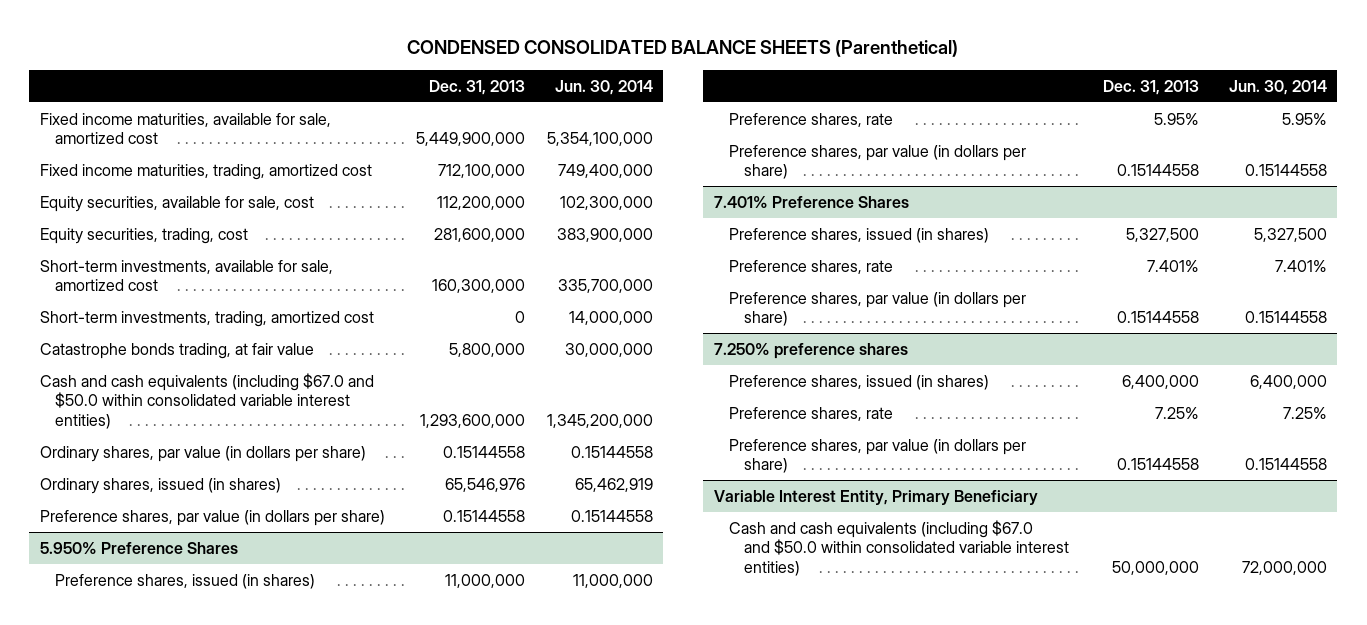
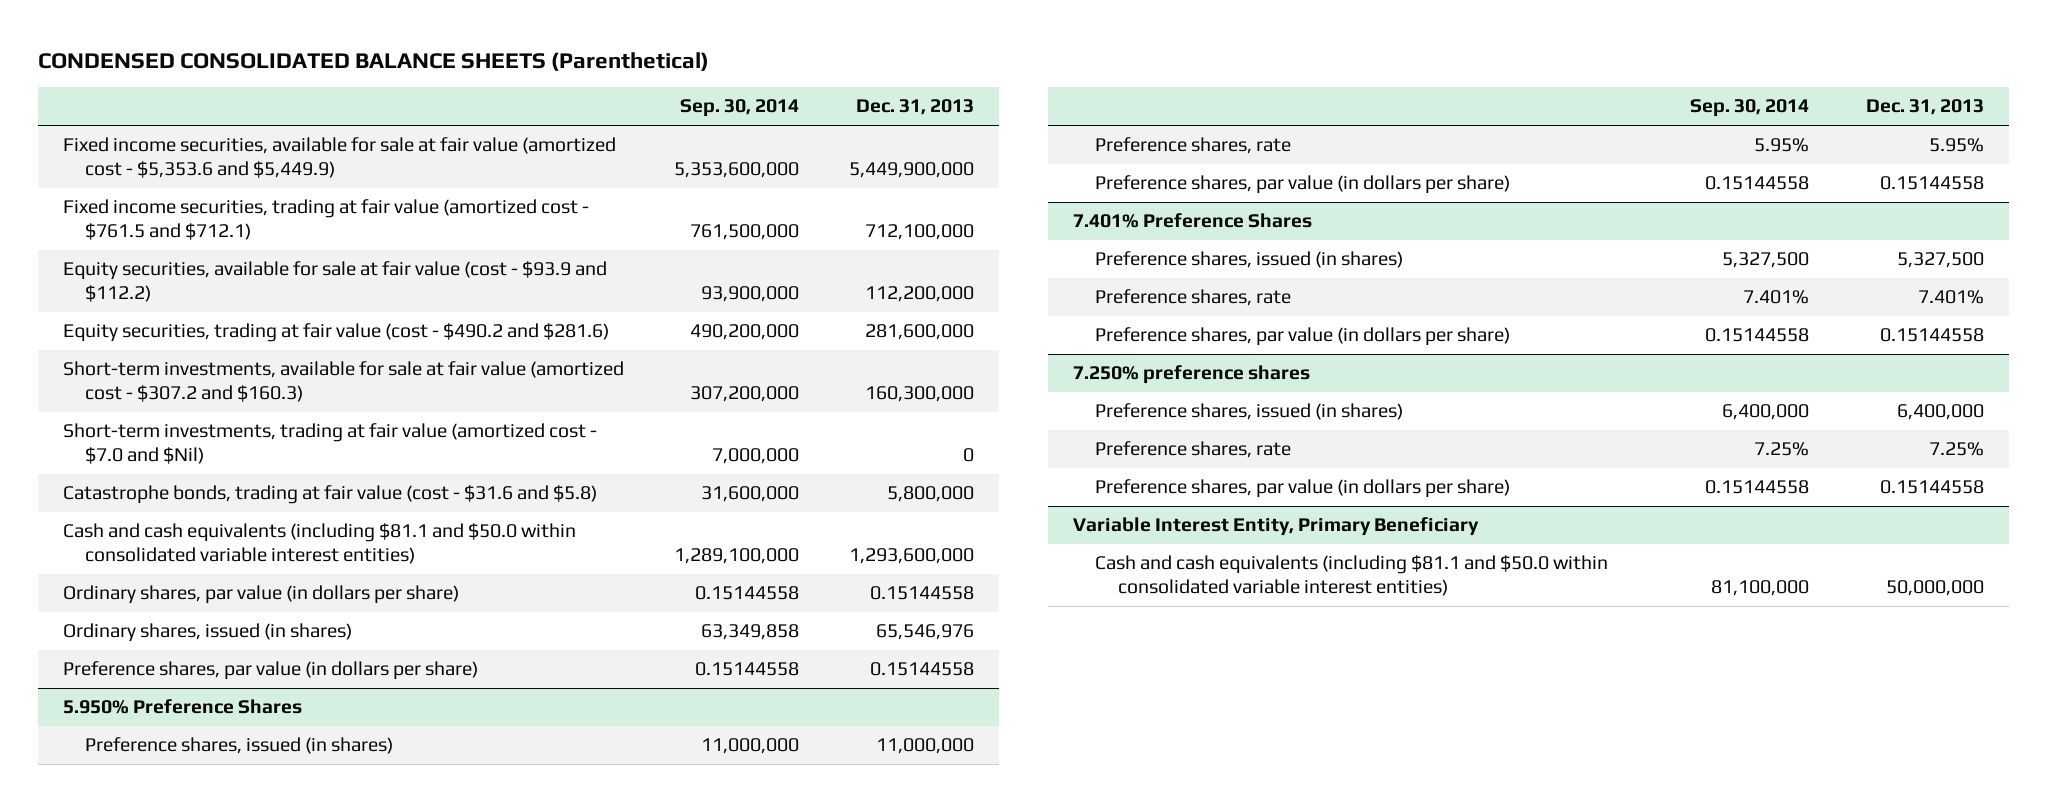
[554,79,653,95] Jun. 30, 2014 -> none
none -> [679,99,799,118] Sep. 30, 2014
[40,112,332,145] Fixed income maturities, available for sale, amortized cost -> [62,137,616,178] Fixed income securities, available for sale at fair value (amortized cost - $5,353.6 and $5,449.9)
[40,163,373,180] Fixed income maturities, trading, amortized cost -> [62,199,589,240] Fixed income securities, trading at fair value (amortized cost - $761.5 and $712.1)
[40,195,315,212] Equity securities, available for sale, cost -> [62,261,607,302] Equity securities, available for sale at fair value (cost - $93.9 and $112.2)
[40,227,249,244] Equity securities, trading, cost -> [62,323,609,343] Equity securities, trading at fair value (cost - $490.2 and $281.6)
[40,259,334,292] Short-term investments, available for sale, amortized cost -> [62,361,624,402] Short-term investments, available for sale at fair value (amortized cost - $307.2 and $160.3)
[40,310,375,327] Short-term investments, trading, amortized cost -> [62,423,597,464] Short-term investments, trading at fair value (amortized cost - $7.0 and $Nil)
[40,342,315,359] Catastrophe bonds trading, at fair value -> [62,485,597,505] Catastrophe bonds, trading at fair value (cost - $31.6 and $5.8)
[40,372,375,429] Cash and cash equivalents (including $67.0 and $50.0 within consolidated variable interest entities) -> [62,523,576,564] Cash and cash equivalents (including $81.1 and $50.0 within consolidated variable interest entities)
[728,519,1069,576] Cash and cash equivalents (including $67.0 and $50.0 within consolidated variable interest entities) -> [1095,555,1609,596] Cash and cash equivalents (including $81.1 and $50.0 within consolidated variable interest entities)

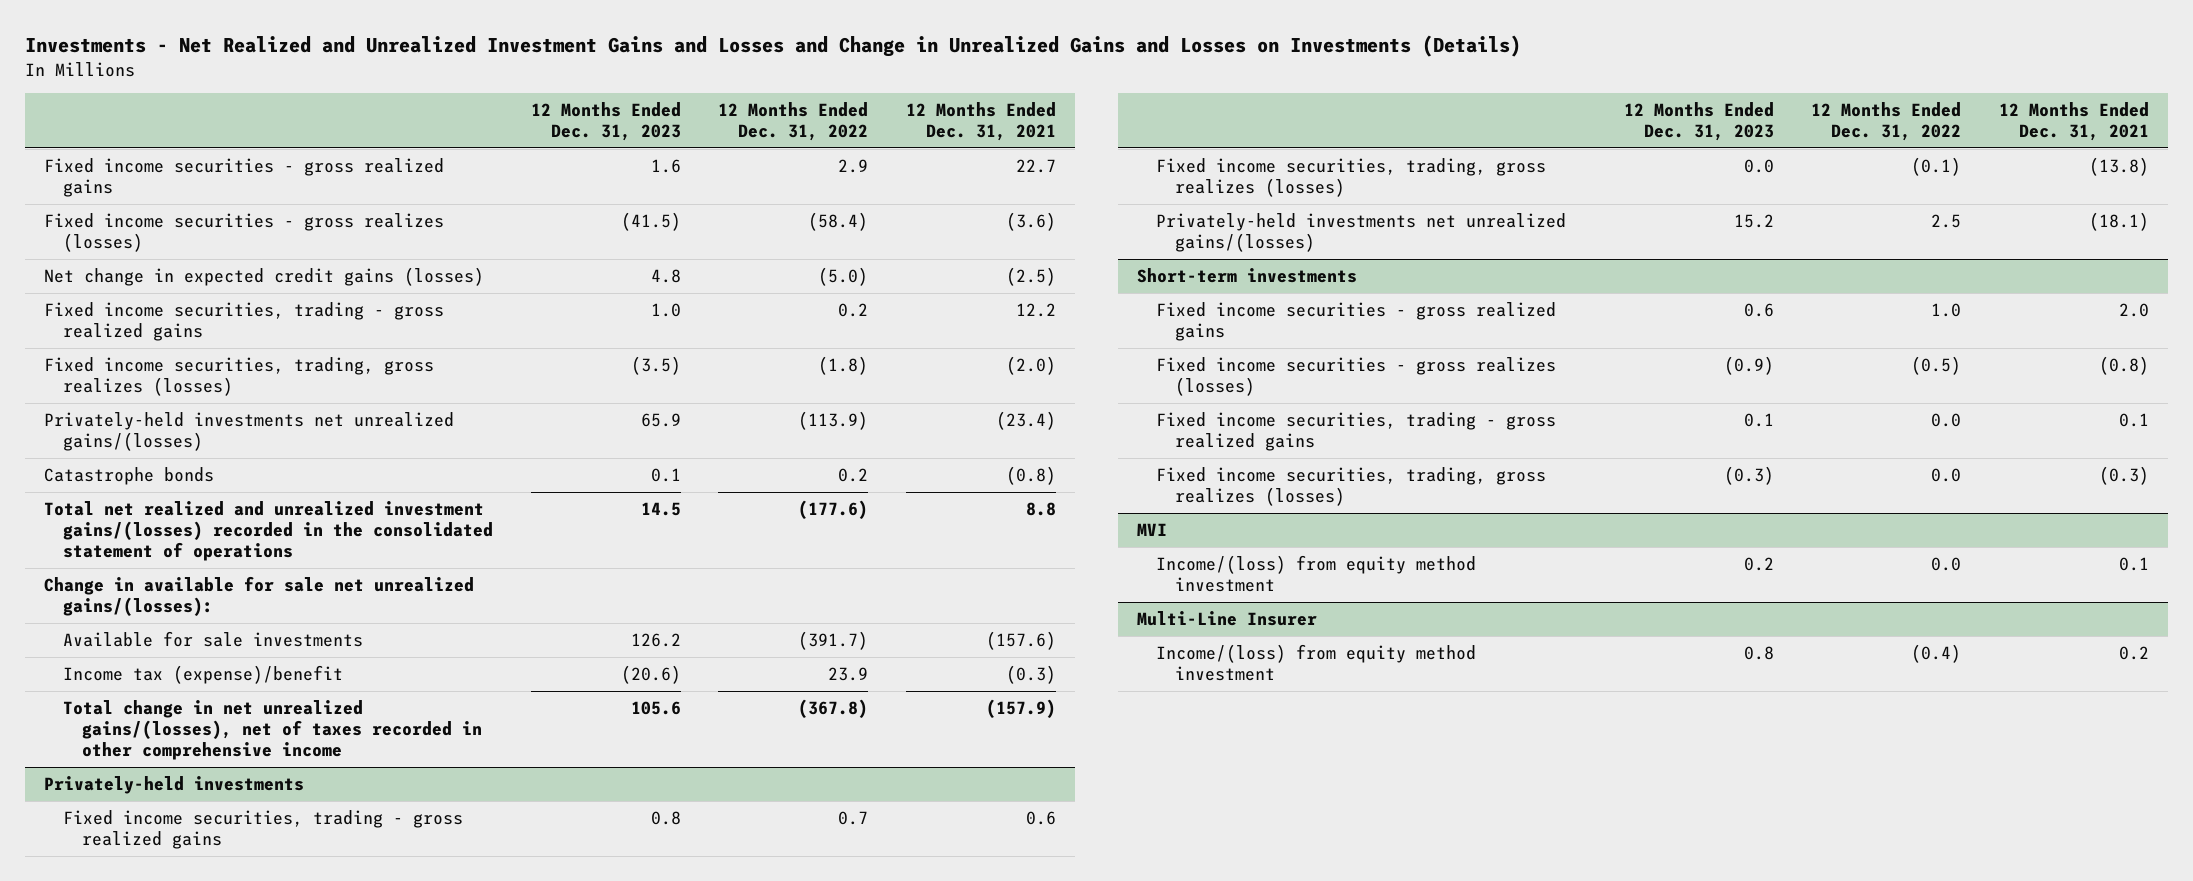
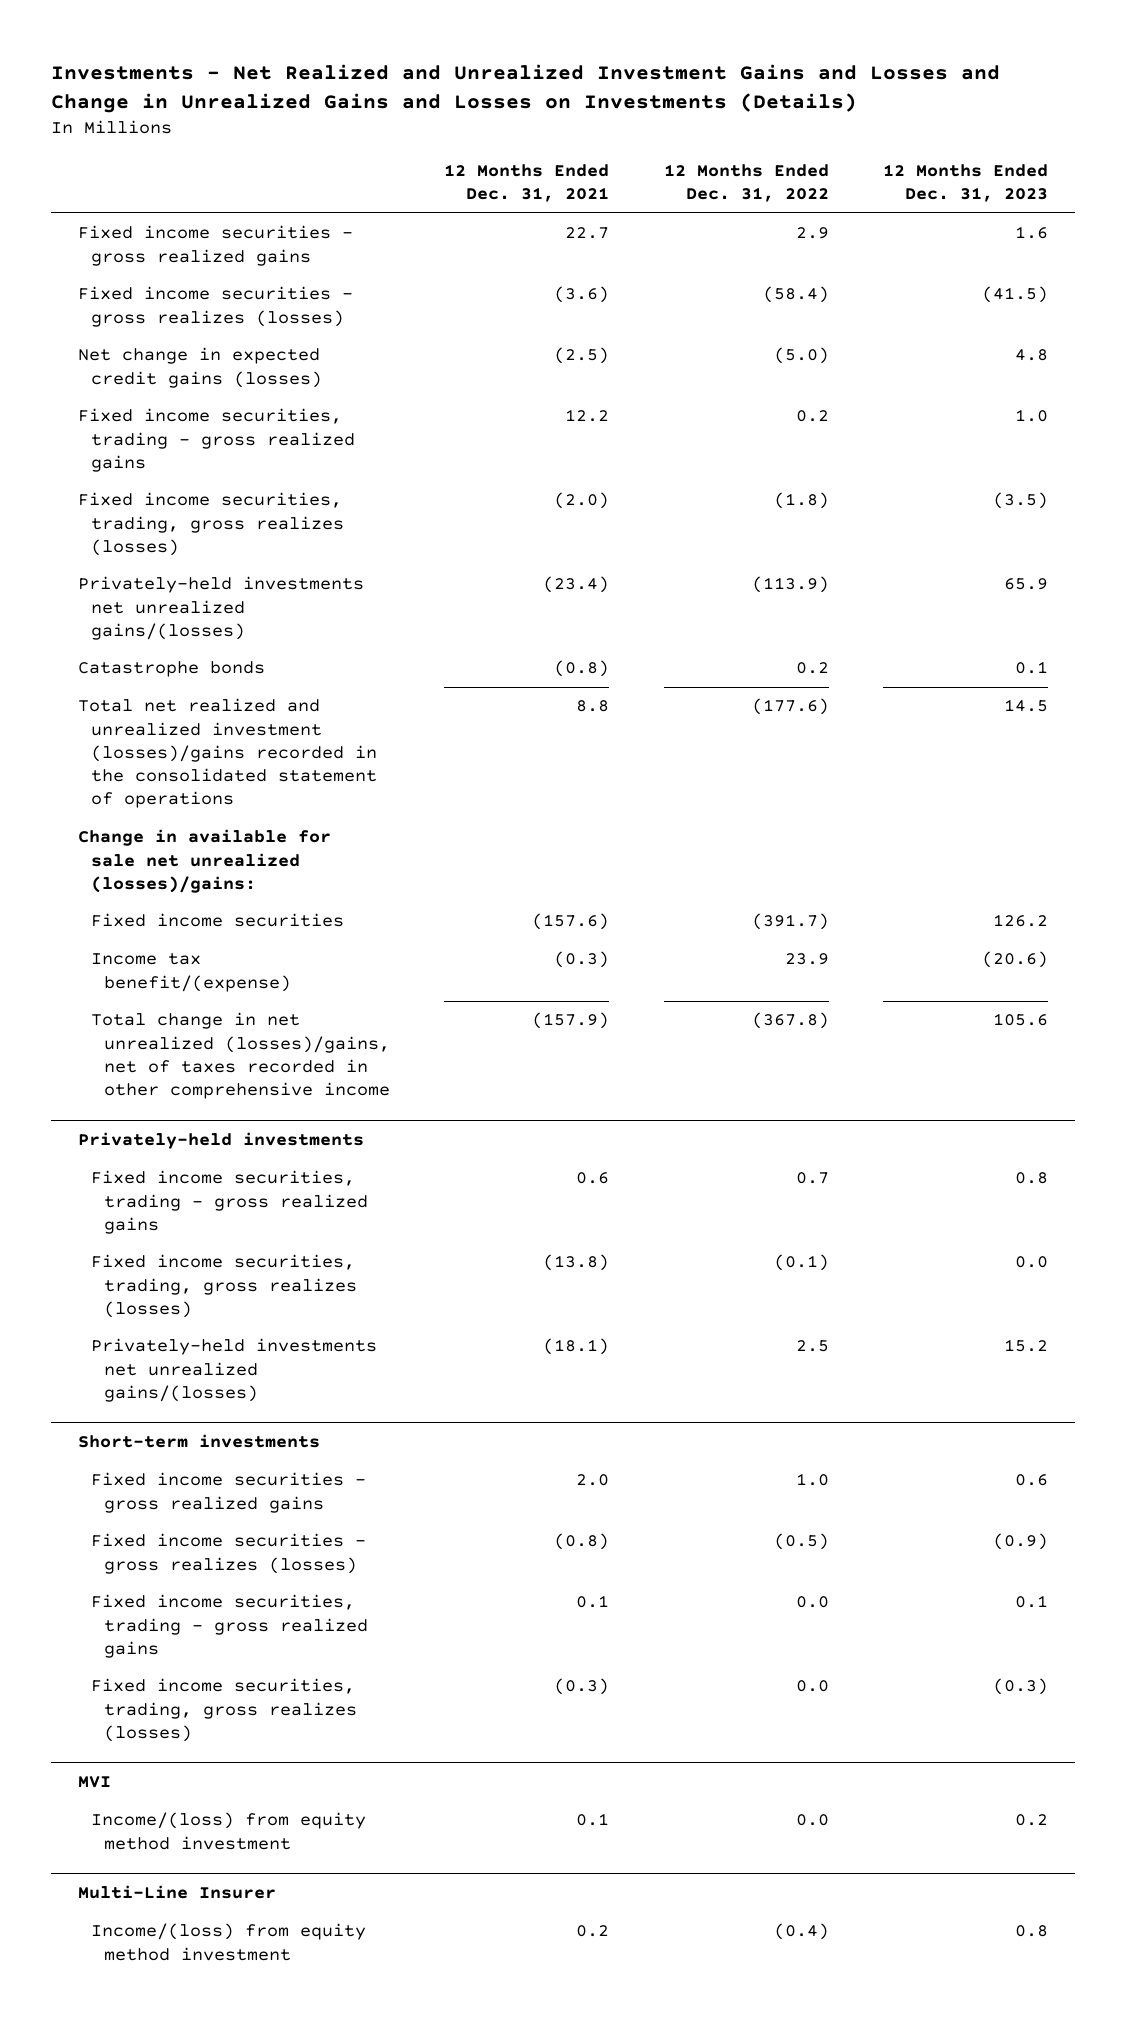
[43,501,494,561] Total net realized and unrealized investment gains/(losses) recorded in the consolidated statement of operations -> [77,698,377,809] Total net realized and unrealized investment (losses)/gains recorded in the consolidated statement of operations
[43,576,474,616] Change in available for sale net unrealized gains/(losses): -> [77,829,331,893] Change in available for sale net unrealized (losses)/gains:
[63,631,364,648] Available for sale investments -> [90,913,344,928] Fixed income securities
[63,665,344,685] Income tax (expense)/benefit -> [90,953,292,992] Income tax benefit/(expense)
[63,700,483,760] Total change in net unrealized gains/(losses), net of taxes recorded in other comprehensive income -> [90,1012,391,1100] Total change in net unrealized (losses)/gains, net of taxes recorded in other comprehensive income

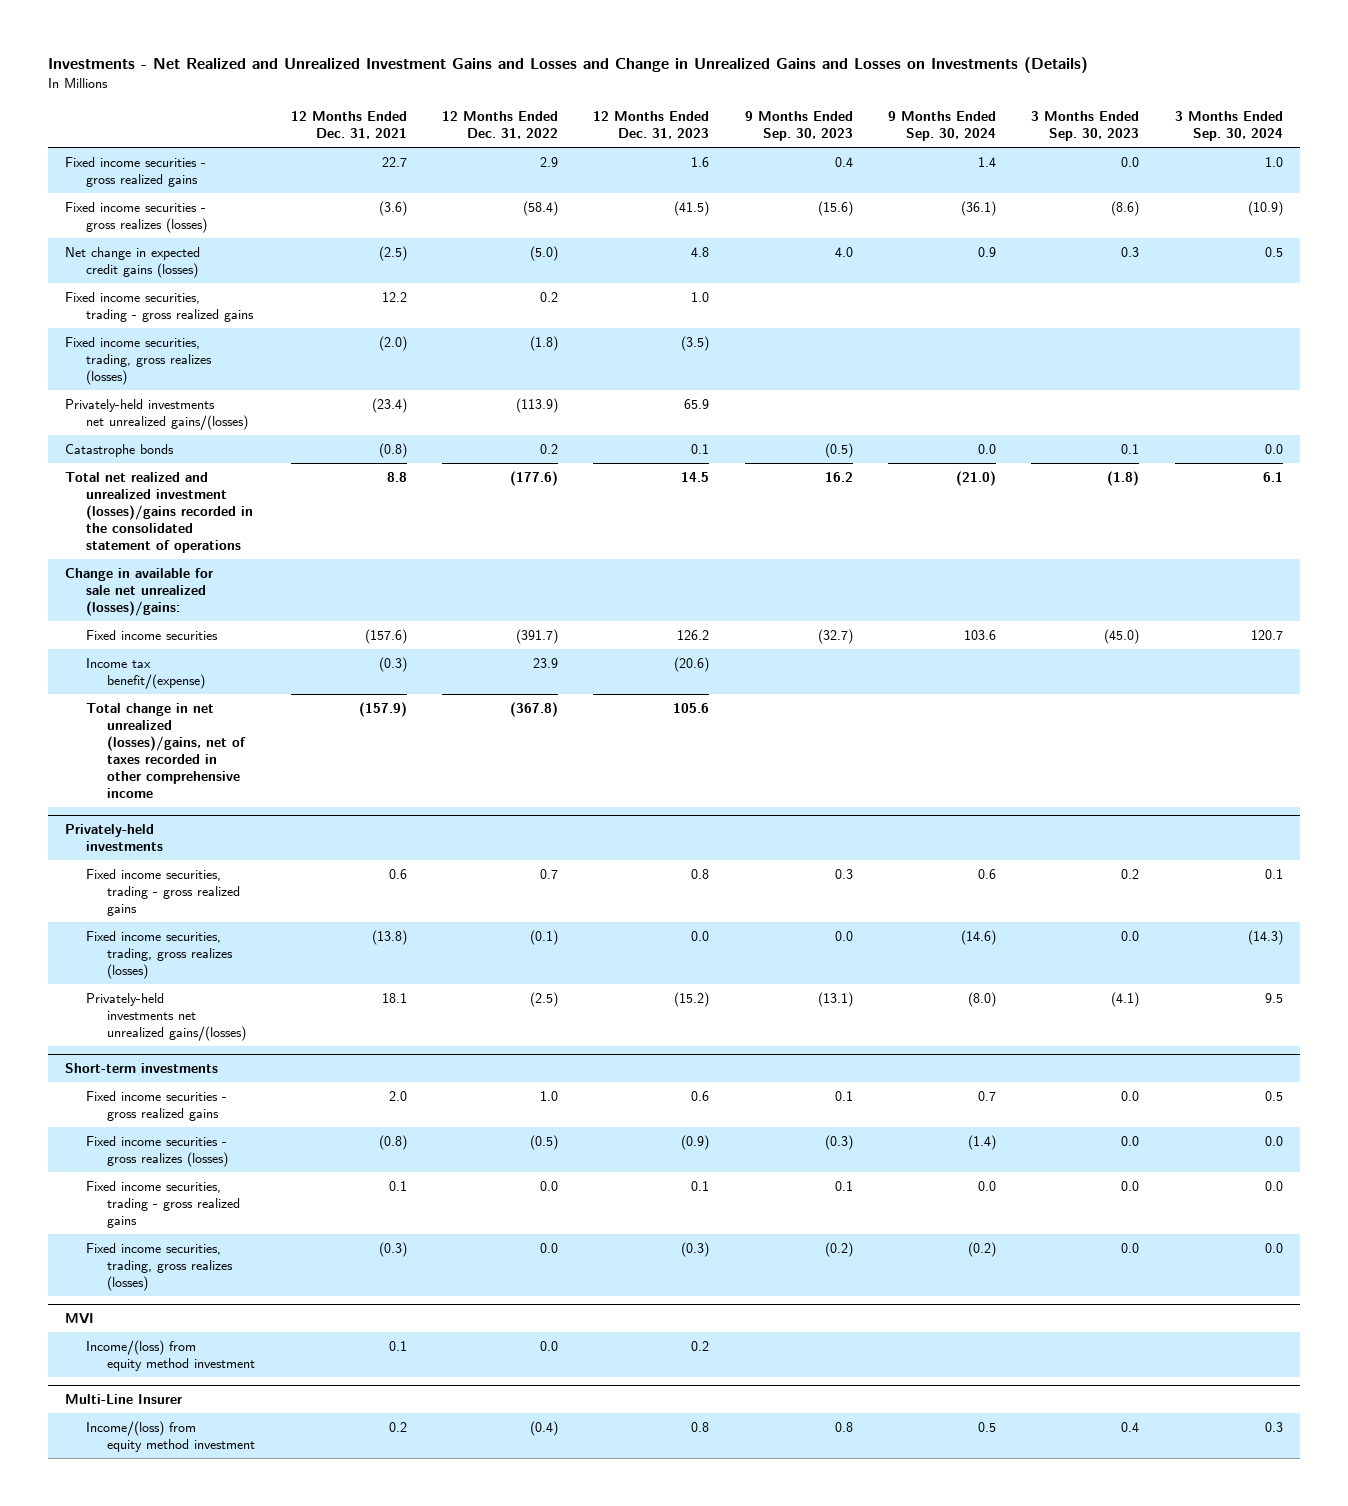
none -> [744,110,853,141] 9 Months Ended Sep. 30, 2023
none -> [887,110,996,141] 9 Months Ended Sep. 30, 2024
none -> [1031,110,1140,141] 3 Months Ended Sep. 30, 2023
none -> [1174,110,1283,141] 3 Months Ended Sep. 30, 2024
[543,1338,610,1356] (18.1) -> [381,992,407,1003] 18.1
[795,1340,829,1353] 2.5 -> [529,991,558,1007] (2.5)
[1003,1339,1048,1353] 15.2 -> [674,991,710,1007] (15.2)

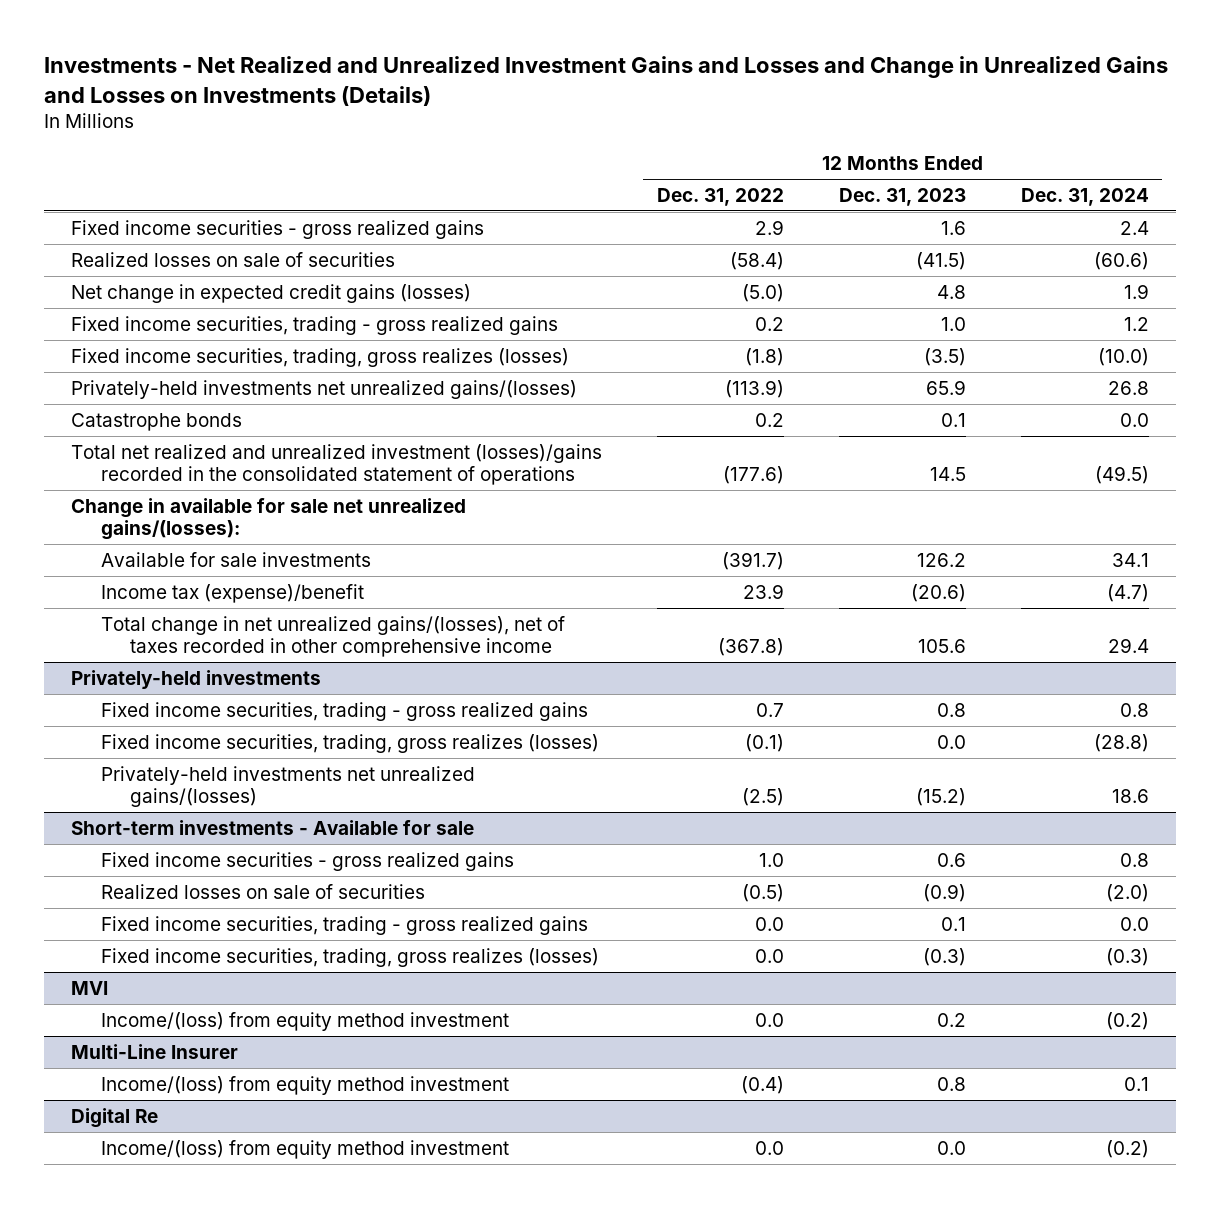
[290,110,407,139] 12 Months Ended Dec. 31, 2021 -> none
[744,110,853,141] 9 Months Ended Sep. 30, 2023 -> none
[887,110,996,141] 9 Months Ended Sep. 30, 2024 -> none
[1031,110,1140,141] 3 Months Ended Sep. 30, 2023 -> none
[1174,110,1283,141] 3 Months Ended Sep. 30, 2024 -> none
none -> [1020,187,1149,206] Dec. 31, 2024
[65,201,208,233] Fixed income securities - gross realizes (losses) -> [71,251,396,267] Realized losses on sale of securities
[65,567,214,616] Change in available for sale net unrealized (losses)/gains: -> [71,497,467,541] Change in available for sale net unrealized gains/(losses):
[86,629,219,640] Fixed income securities -> [100,551,371,567] Available for sale investments
[86,657,206,689] Income tax benefit/(expense) -> [100,583,364,603] Income tax (expense)/benefit
[86,702,247,798] Total change in net unrealized (losses)/gains, net of taxes recorded in other comprehensive income -> [100,615,565,658] Total change in net unrealized gains/(losses), net of taxes recorded in other comprehensive income
[65,1063,219,1074] Short-term investments -> [71,819,475,835] Short-term investments - Available for sale
[86,1135,229,1167] Fixed income securities - gross realizes (losses) -> none
none -> [100,883,425,899] Realized losses on sale of securities
none -> [71,1107,159,1128] Digital Re
none -> [100,1139,509,1159] Income/(loss) from equity method investment

